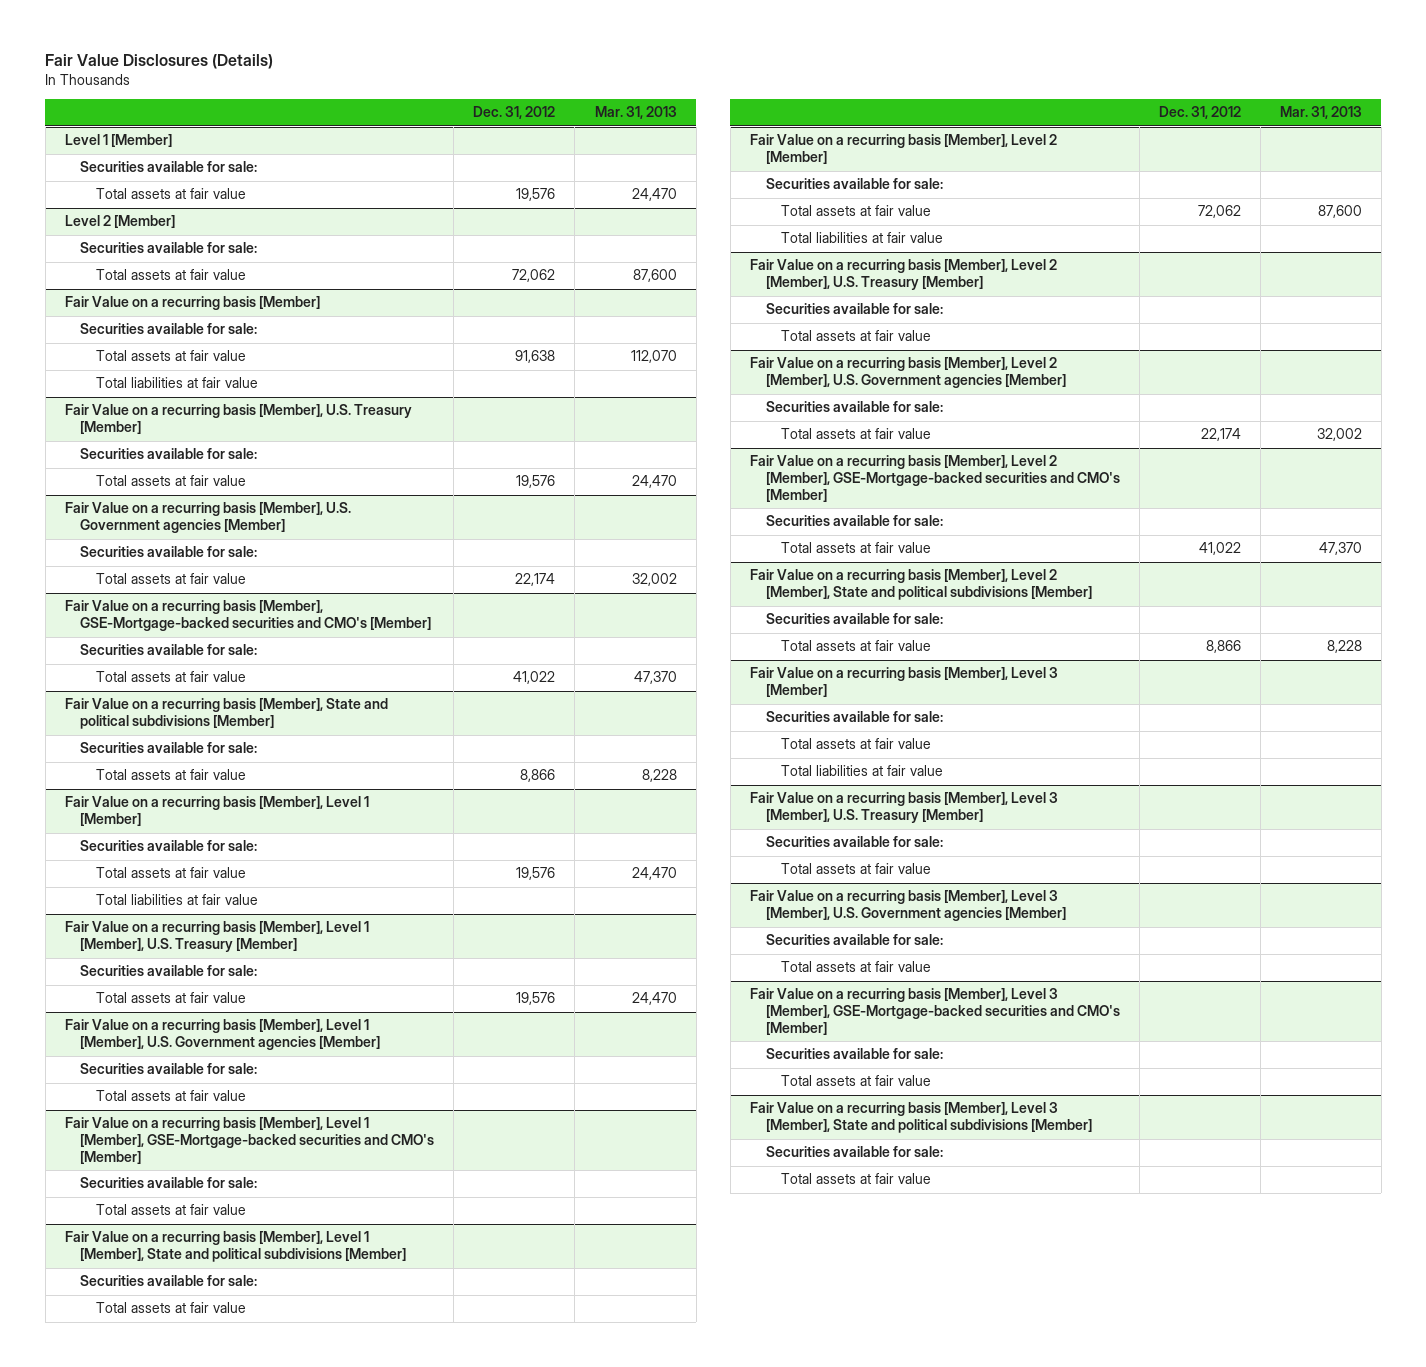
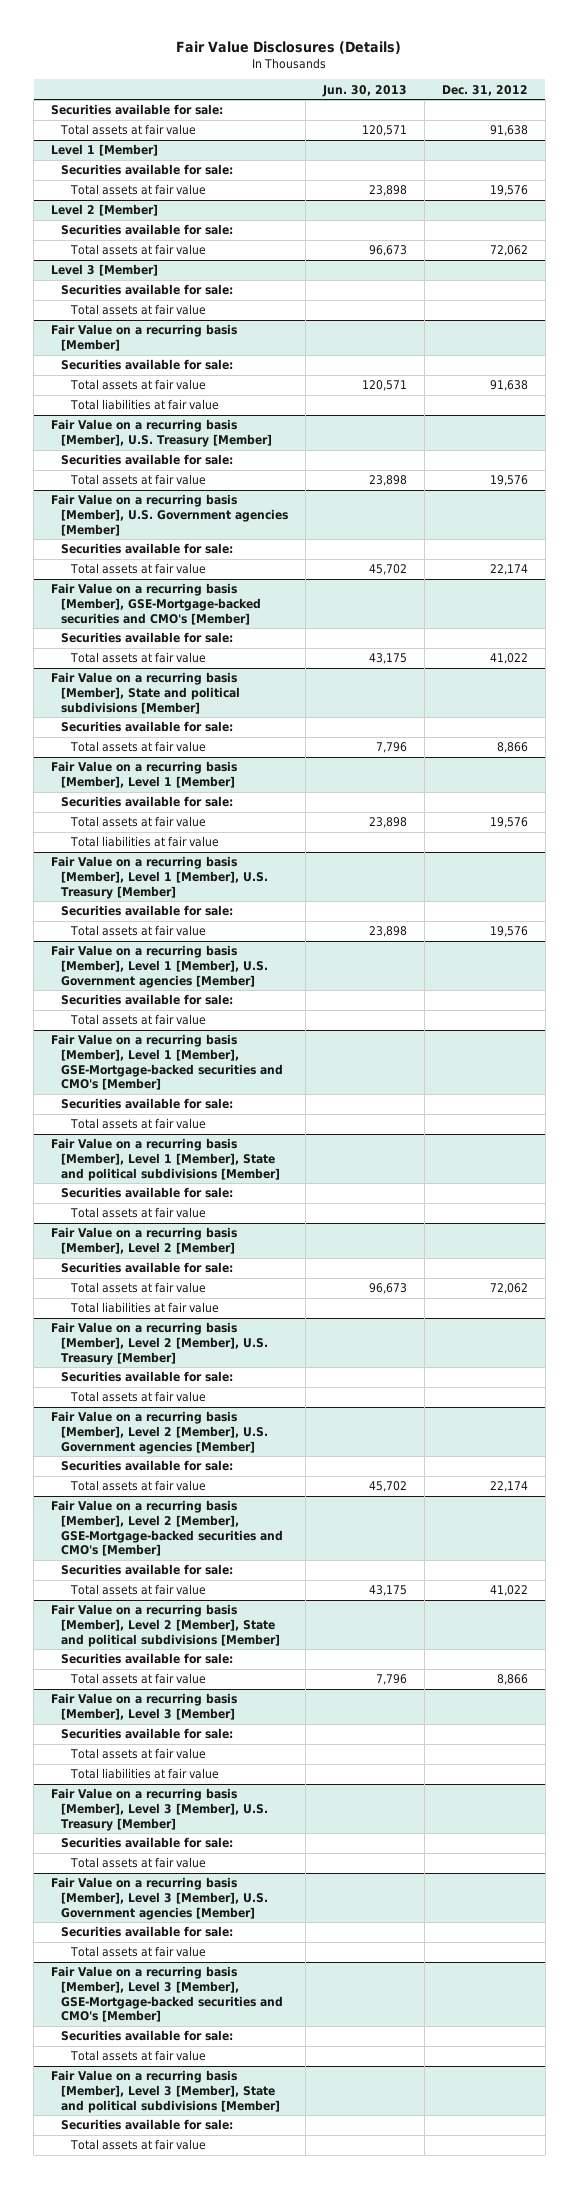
[594,106,677,120] Mar. 31, 2013 -> none
none -> [321,84,407,97] Jun. 30, 2013
none -> [50,104,223,116] Securities available for sale:
none -> [59,124,196,136] Total assets at fair value
none -> [50,264,158,277] Level 3 [Member]
none -> [60,284,233,296] Securities available for sale:
none -> [69,304,206,316] Total assets at fair value

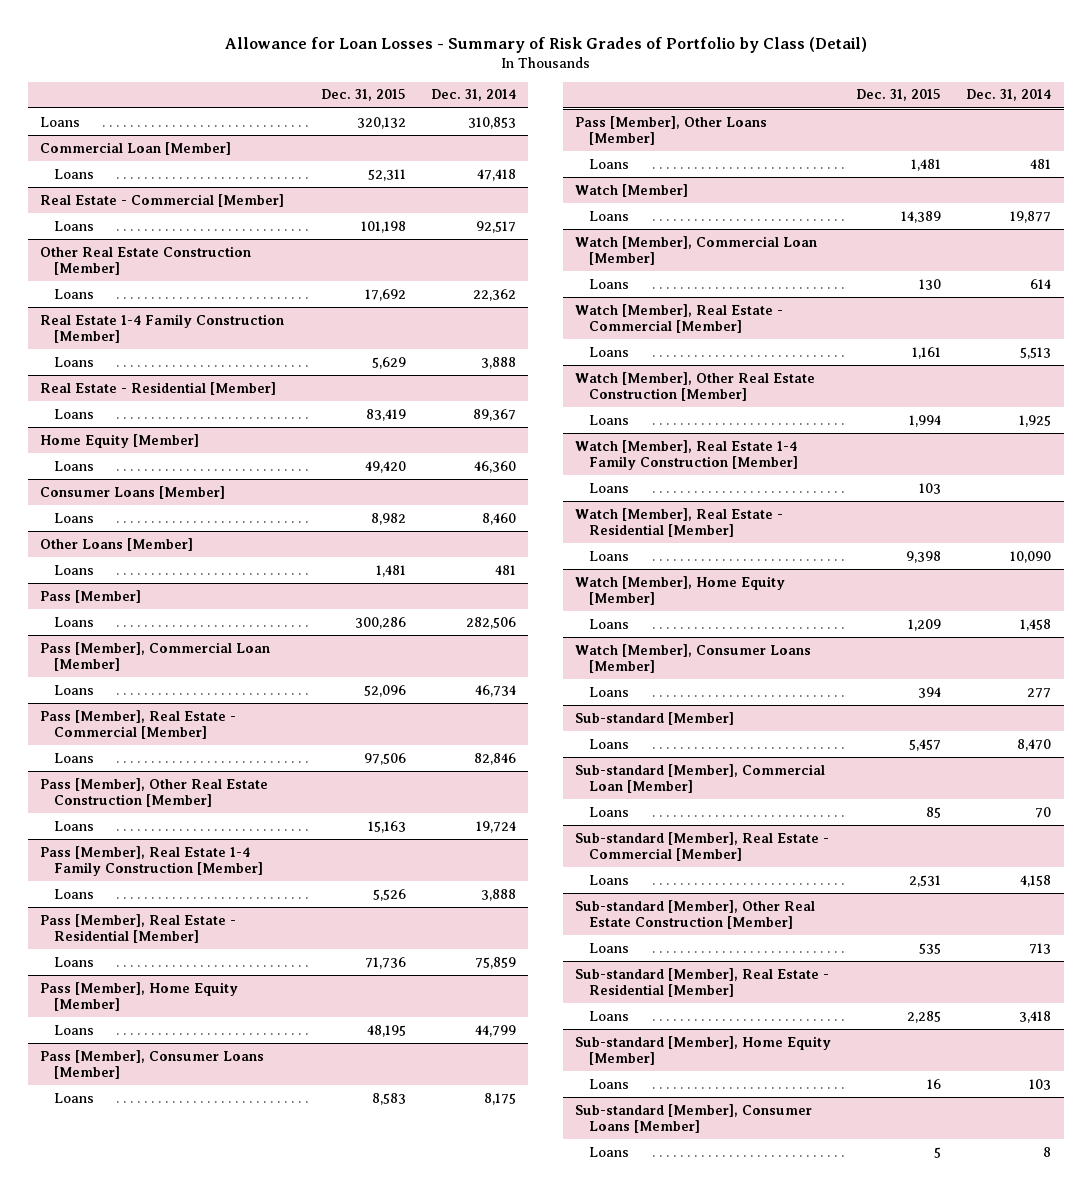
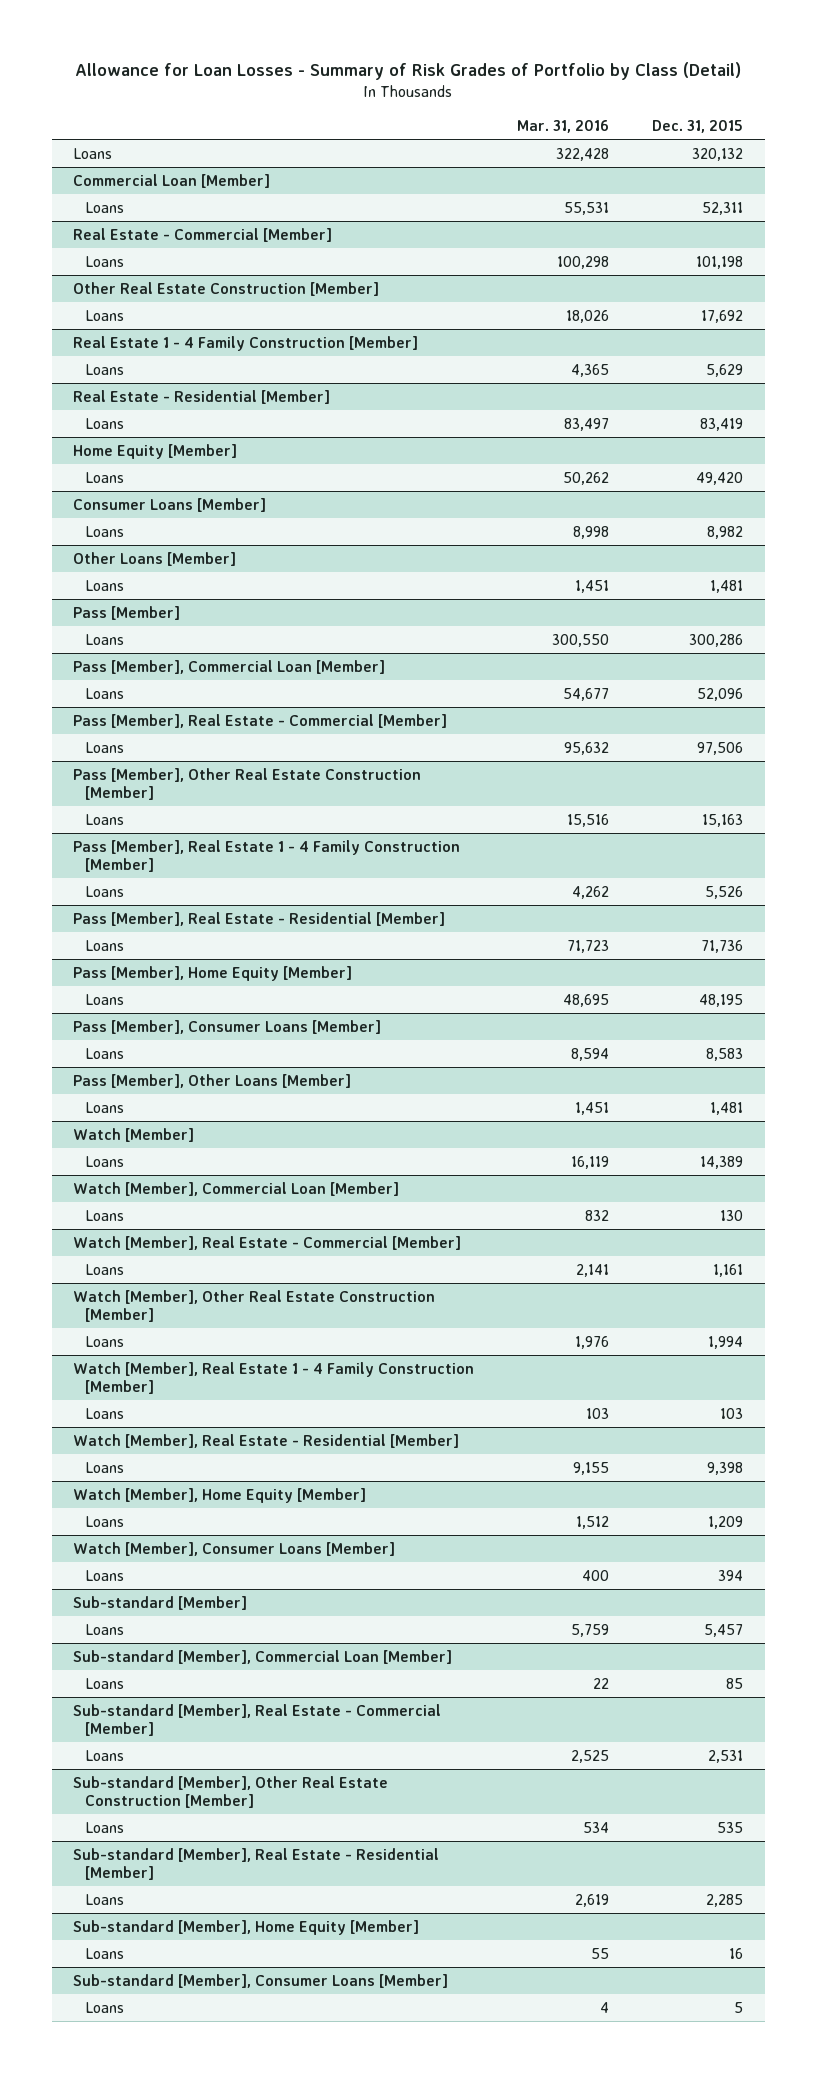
[430,89,516,102] Dec. 31, 2014 -> none
none -> [517,119,610,133] Mar. 31, 2016
[39,313,284,343] Real Estate 1-4 Family Construction [Member] -> [73,335,419,351] Real Estate 1 - 4 Family Construction [Member]
[39,845,263,876] Pass [Member], Real Estate 1-4 Family Construction [Member] -> [73,839,461,872] Pass [Member], Real Estate 1 - 4 Family Construction [Member]
[575,439,799,470] Watch [Member], Real Estate 1-4 Family Construction [Member] -> [73,1361,475,1394] Watch [Member], Real Estate 1 - 4 Family Construction [Member]

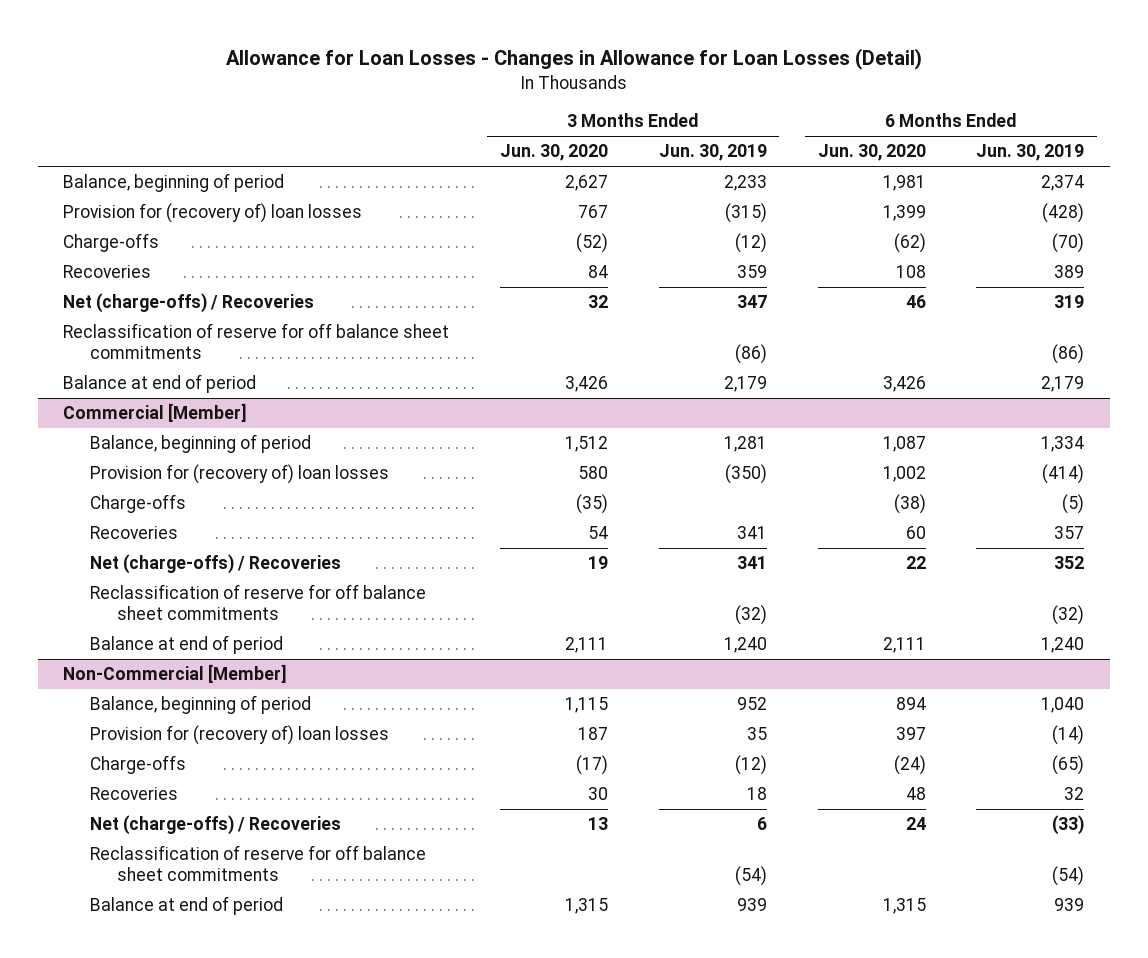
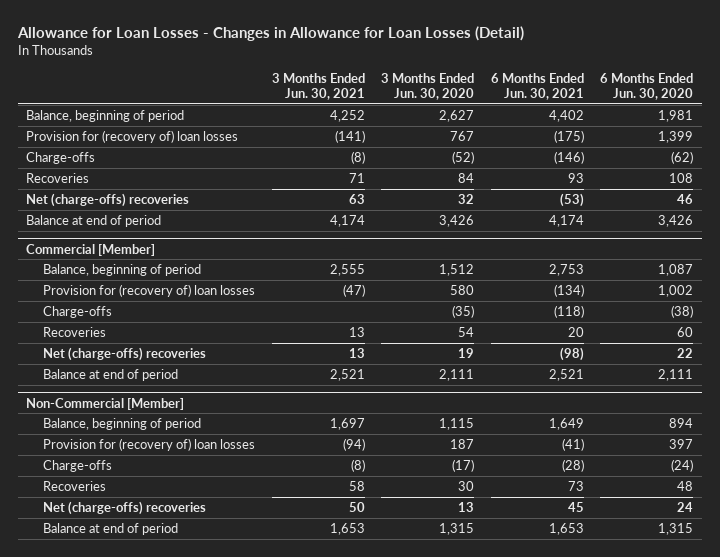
[658,144,767,162] Jun. 30, 2019 -> none
[976,144,1085,162] Jun. 30, 2019 -> none
none -> [271,72,365,101] 3 Months Ended Jun. 30, 2021
none -> [490,72,584,101] 6 Months Ended Jun. 30, 2021
[63,323,450,359] Reclassification of reserve for off balance sheet commitments -> none
[63,293,315,314] Net (charge-offs) / Recoveries -> [26,192,190,207] Net (charge-offs) recoveries
[90,584,427,620] Reclassification of reserve for off balance sheet commitments -> none
[90,554,342,575] Net (charge-offs) / Recoveries -> [43,346,207,361] Net (charge-offs) recoveries
[90,845,427,881] Reclassification of reserve for off balance sheet commitments -> none
[90,815,342,836] Net (charge-offs) / Recoveries -> [43,500,207,515] Net (charge-offs) recoveries

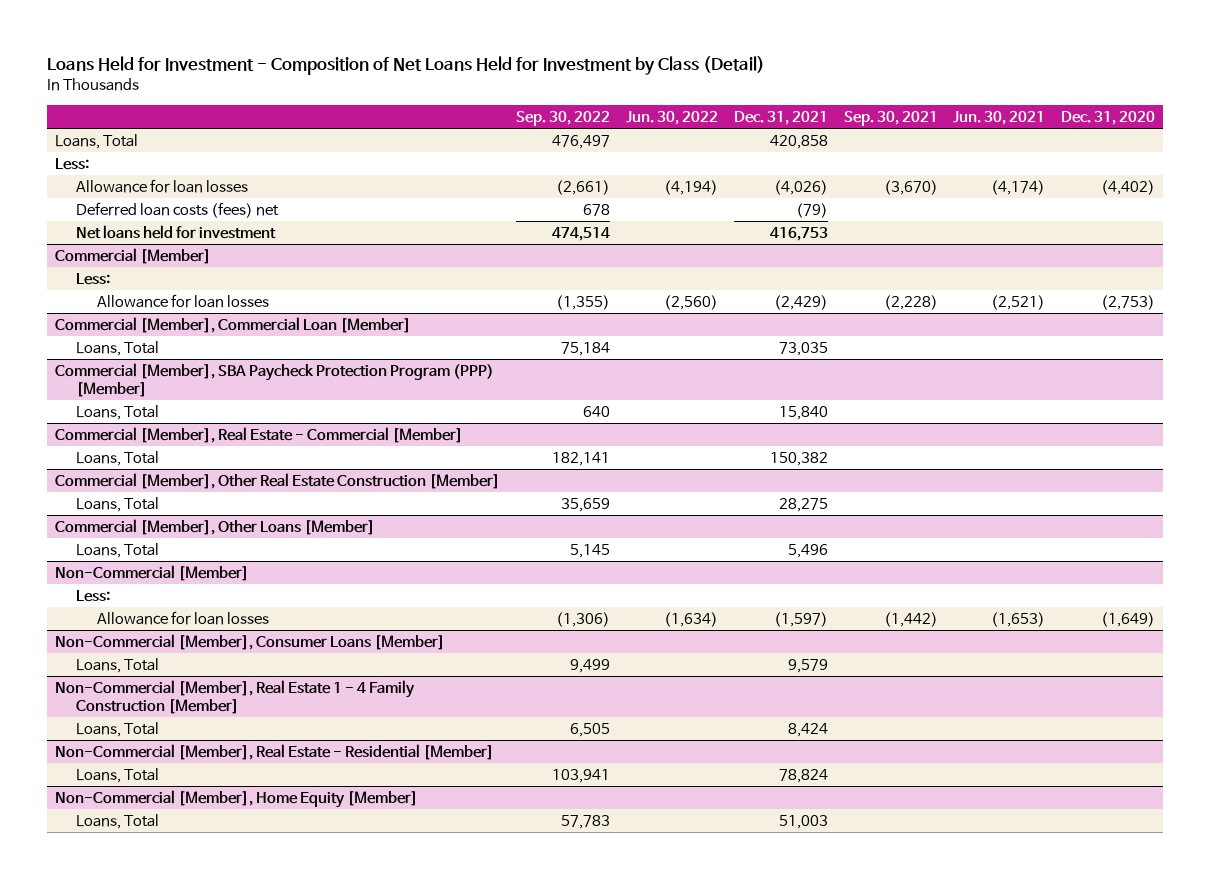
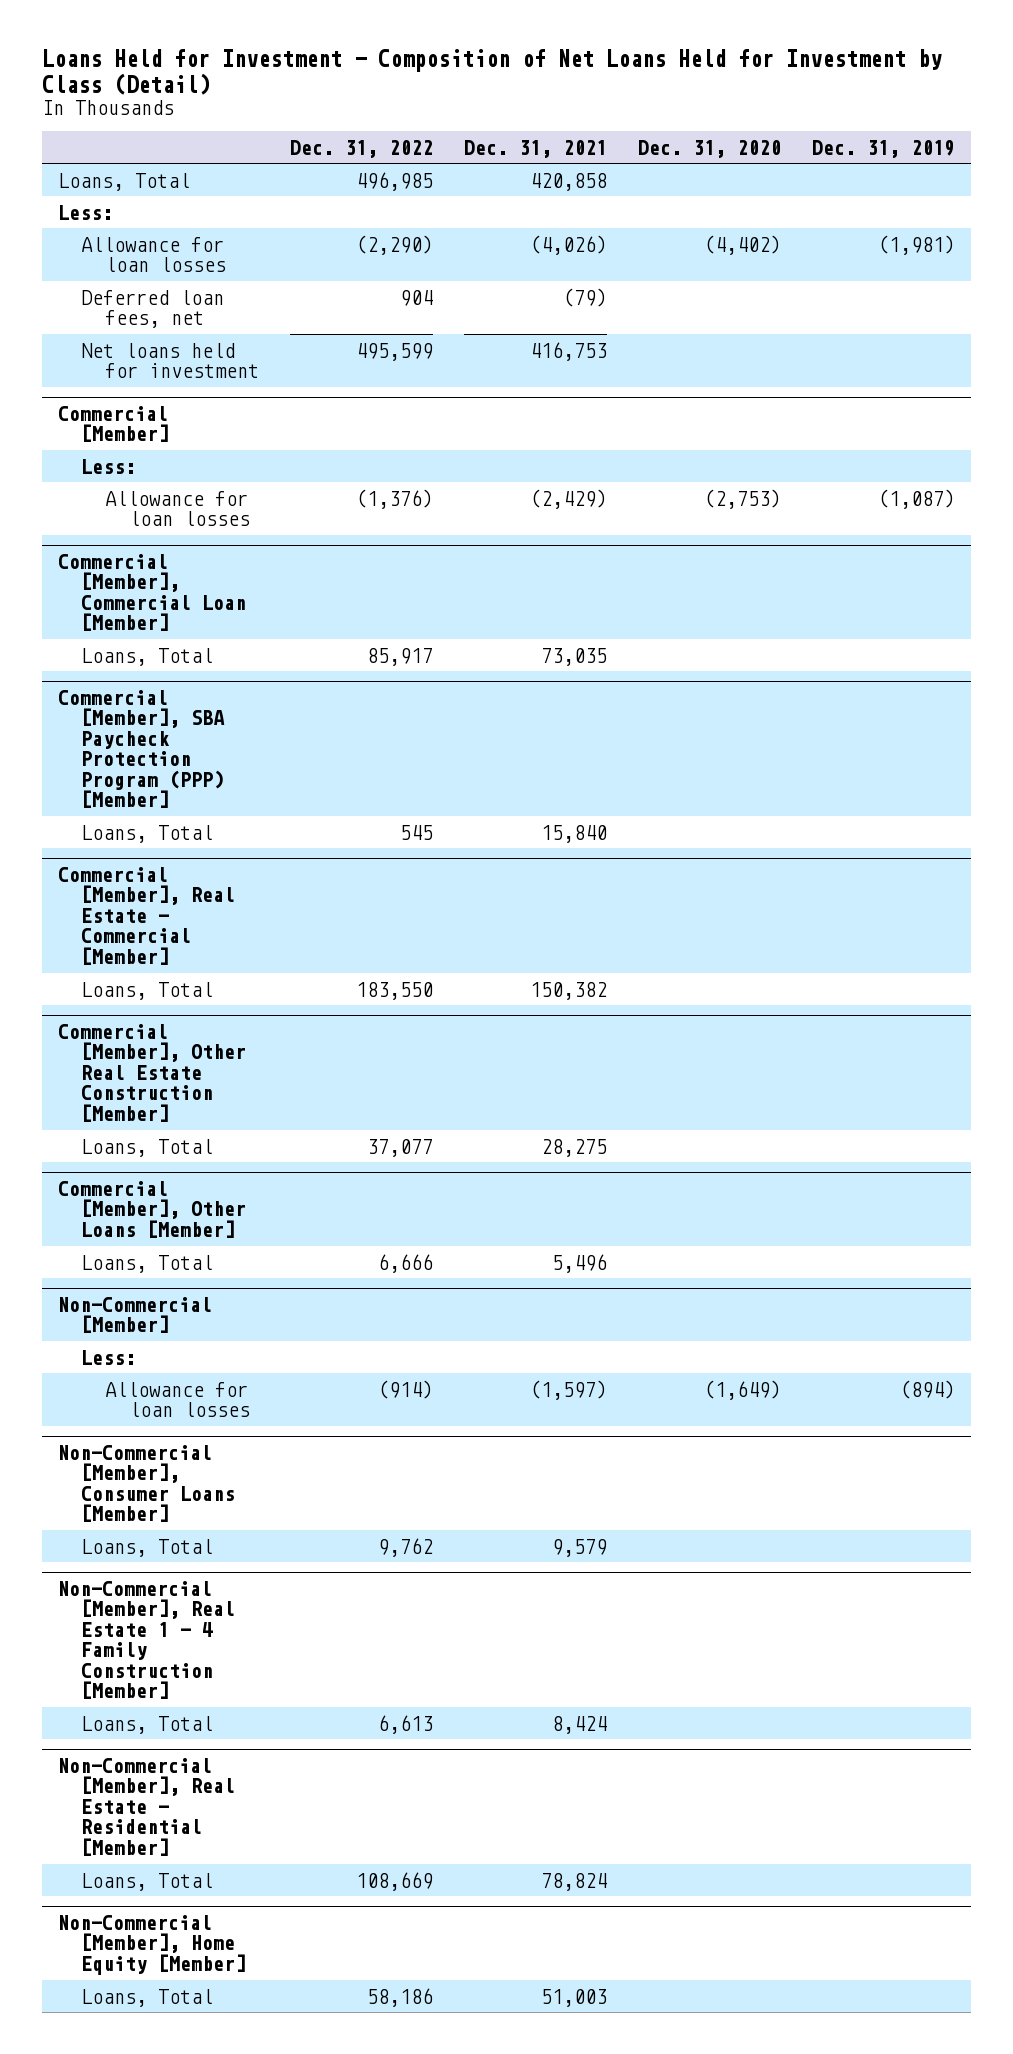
[516,110,611,126] Sep. 30, 2022 -> none
[625,110,718,125] Jun. 30, 2022 -> none
[843,110,938,126] Sep. 30, 2021 -> none
[953,110,1046,125] Jun. 30, 2021 -> none
none -> [290,139,434,158] Dec. 31, 2022
none -> [812,139,956,158] Dec. 31, 2019
[76,201,280,218] Deferred loan costs (fees) net -> [81,289,225,329] Deferred loan fees, net

